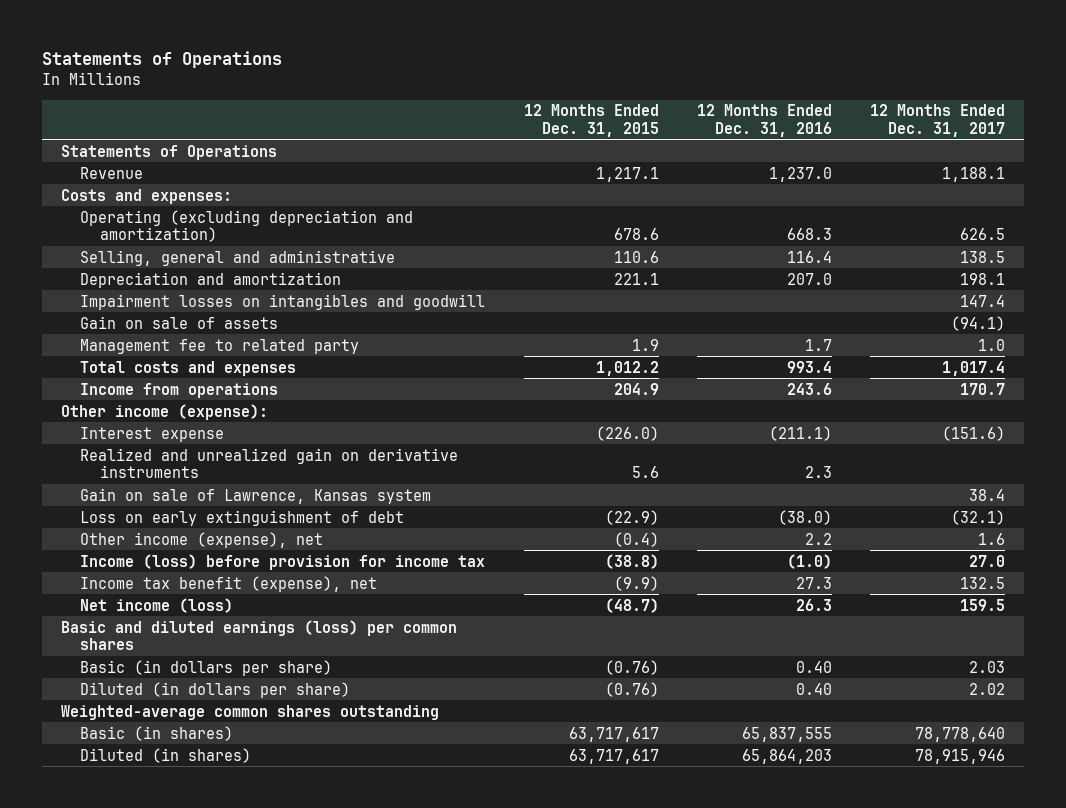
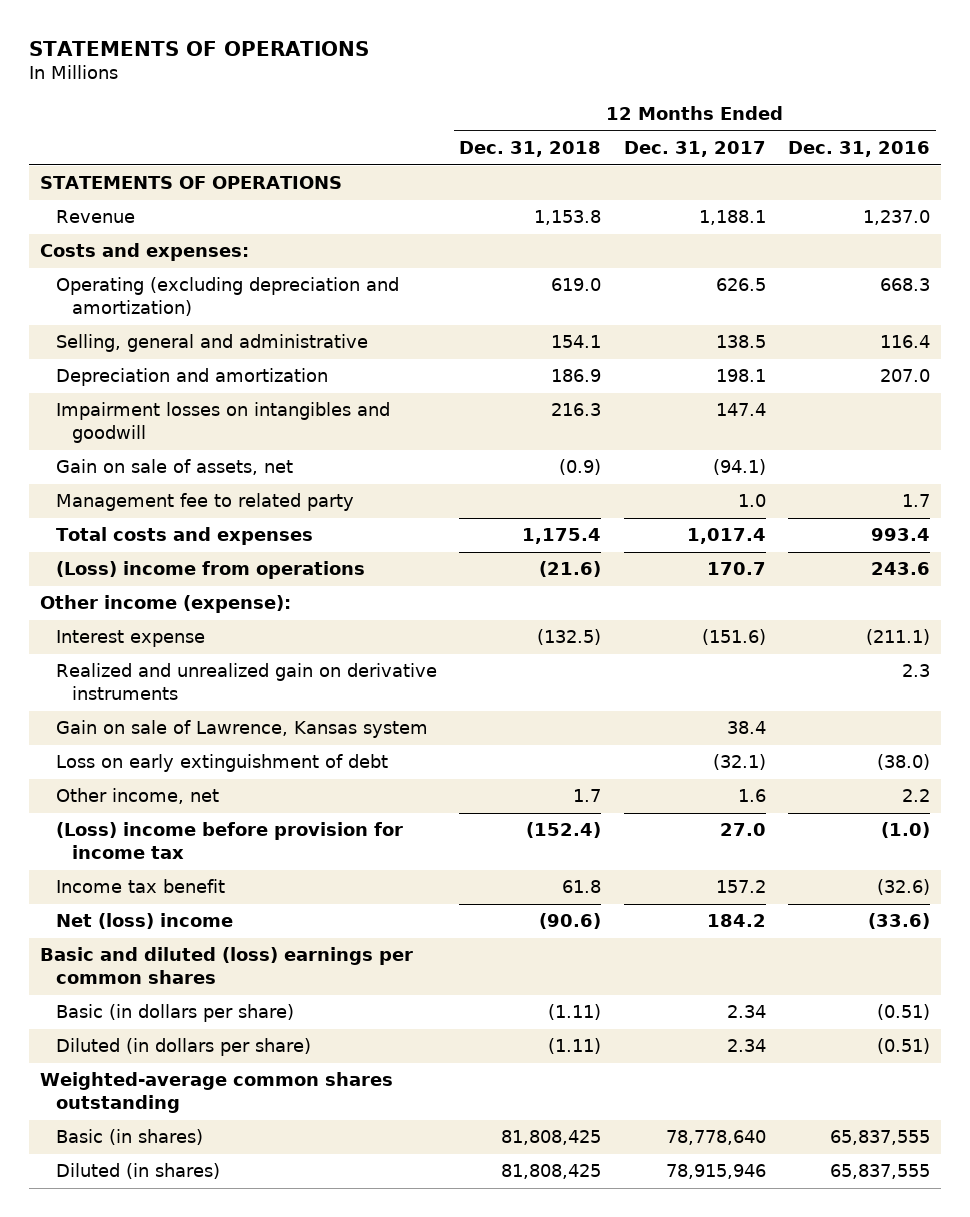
[41,50,282,68] Statements of Operations -> [28,40,369,56] STATEMENTS OF OPERATIONS
[523,104,659,137] 12 Months Ended Dec. 31, 2015 -> none
none -> [459,141,602,158] Dec. 31, 2018
[60,144,277,160] Statements of Operations -> [40,176,343,190] STATEMENTS OF OPERATIONS
[80,315,279,329] Gain on sale of assets -> [56,459,294,476] Gain on sale of assets, net
[80,382,279,398] Income from operations -> [56,561,366,580] (Loss) income from operations
[80,531,324,548] Other income (expense), net -> [56,788,220,805] Other income, net
[80,553,486,570] Income (loss) before provision for income tax -> [56,822,404,859] (Loss) income before provision for income tax
[80,575,378,592] Income tax benefit (expense), net -> [56,879,226,894] Income tax benefit
[795,576,832,589] 27.3 -> [877,879,931,896] (32.6)
[959,576,1005,589] 132.5 -> [715,880,766,894] 157.2
[80,597,234,613] Net income (loss) -> [56,913,234,930] Net (loss) income
[795,598,832,611] 26.3 -> [868,913,931,930] (33.6)
[959,598,1005,611] 159.5 -> [706,914,766,928] 184.2
[60,619,457,650] Basic and diluted earnings (loss) per common shares -> [40,947,414,984] Basic and diluted (loss) earnings per common shares
[795,660,832,673] 0.40 -> [877,1004,931,1021] (0.51)
[968,660,1005,673] 2.03 -> [726,1005,766,1019] 2.34
[795,682,832,695] 0.40 -> [877,1038,931,1055] (0.51)
[968,682,1005,695] 2.02 -> [726,1039,766,1053] 2.34
[741,748,832,764] 65,864,203 -> [830,1164,931,1180] 65,837,555

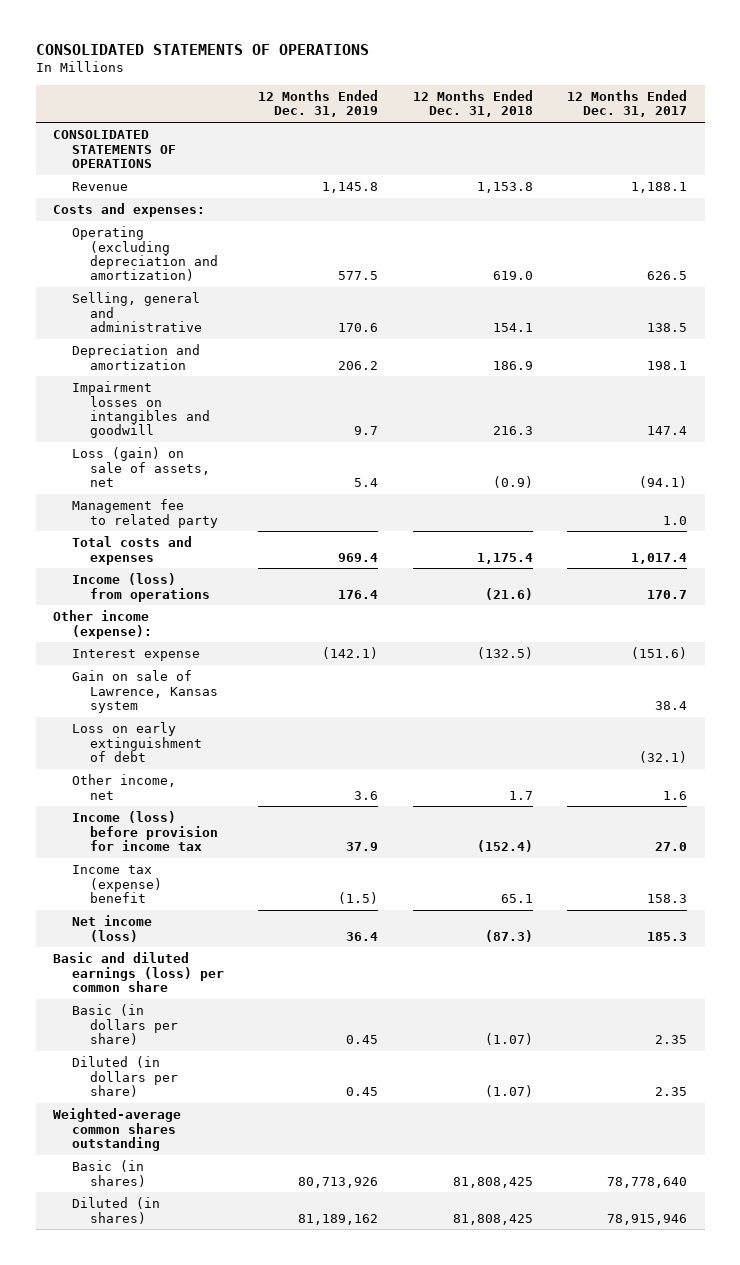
[28,40,369,56] STATEMENTS OF OPERATIONS -> [35,44,369,56] CONSOLIDATED STATEMENTS OF OPERATIONS
[788,141,931,158] Dec. 31, 2016 -> none
none -> [258,89,379,118] 12 Months Ended Dec. 31, 2019
[40,176,343,190] STATEMENTS OF OPERATIONS -> [53,130,176,169] CONSOLIDATED STATEMENTS OF OPERATIONS
[56,459,294,476] Gain on sale of assets, net -> [71,447,211,488] Loss (gain) on sale of assets, net
[56,561,366,580] (Loss) income from operations -> [71,573,211,602] Income (loss) from operations
[56,663,438,700] Realized and unrealized gain on derivative instruments -> none
[56,822,404,859] (Loss) income before provision for income tax -> [71,811,219,852] Income (loss) before provision for income tax
[56,879,226,894] Income tax benefit -> [71,865,163,904] Income tax (expense) benefit
[562,880,602,894] 61.8 -> [500,894,533,904] 65.1
[715,880,766,894] 157.2 -> [647,894,688,904] 158.3
[56,913,234,930] Net (loss) income -> [71,915,152,942] Net income (loss)
[539,913,602,930] (90.6) -> [484,929,533,942] (87.3)
[706,914,766,928] 184.2 -> [647,931,688,941] 185.3
[40,947,414,984] Basic and diluted (loss) earnings per common shares -> [53,952,224,993] Basic and diluted earnings (loss) per common share
[548,1004,602,1021] (1.11) -> [484,1033,533,1046] (1.07)
[726,1005,766,1019] 2.34 -> [655,1035,688,1045] 2.35
[548,1038,602,1055] (1.11) -> [484,1085,533,1098] (1.07)
[726,1039,766,1053] 2.34 -> [655,1087,688,1097] 2.35

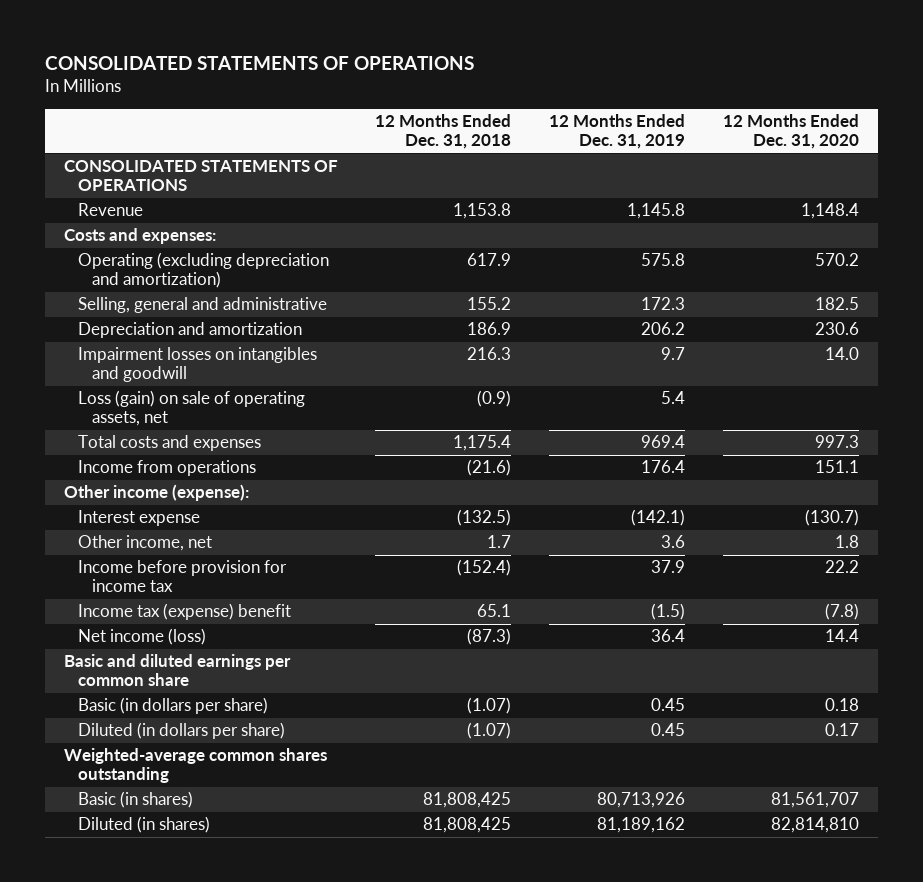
[567,89,688,118] 12 Months Ended Dec. 31, 2017 -> none
none -> [723,113,860,149] 12 Months Ended Dec. 31, 2020
[338,271,379,281] 577.5 -> [641,253,686,267] 575.8
[492,271,533,281] 619.0 -> [467,253,512,267] 617.9
[338,323,379,333] 170.6 -> [641,297,686,311] 172.3
[492,323,533,333] 154.1 -> [467,297,512,311] 155.2
[71,499,219,528] Management fee to related party -> none
[71,447,211,488] Loss (gain) on sale of assets, net -> [77,390,305,427] Loss (gain) on sale of operating assets, net
[71,573,211,602] Income (loss) from operations -> [77,460,256,477] Income from operations
[71,670,219,714] Gain on sale of Lawrence, Kansas system -> none
[71,722,203,763] Loss on early extinguishment of debt -> none
[71,811,219,852] Income (loss) before provision for income tax -> [77,560,287,593] Income before provision for income tax
[53,952,224,993] Basic and diluted earnings (loss) per common share -> [63,654,291,687] Basic and diluted earnings per common share

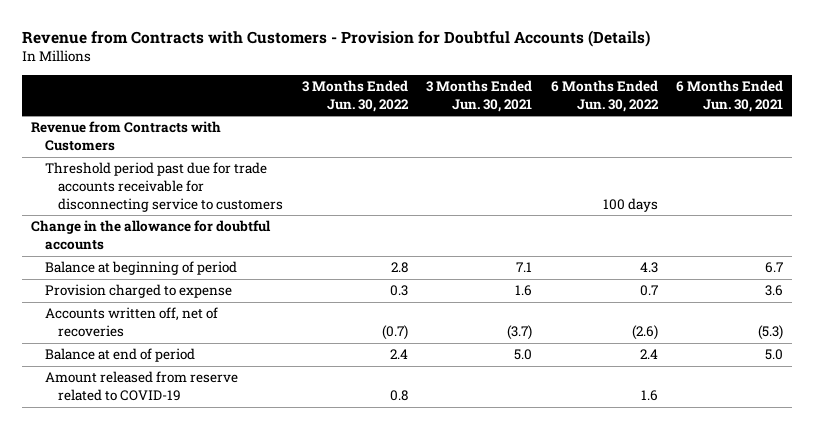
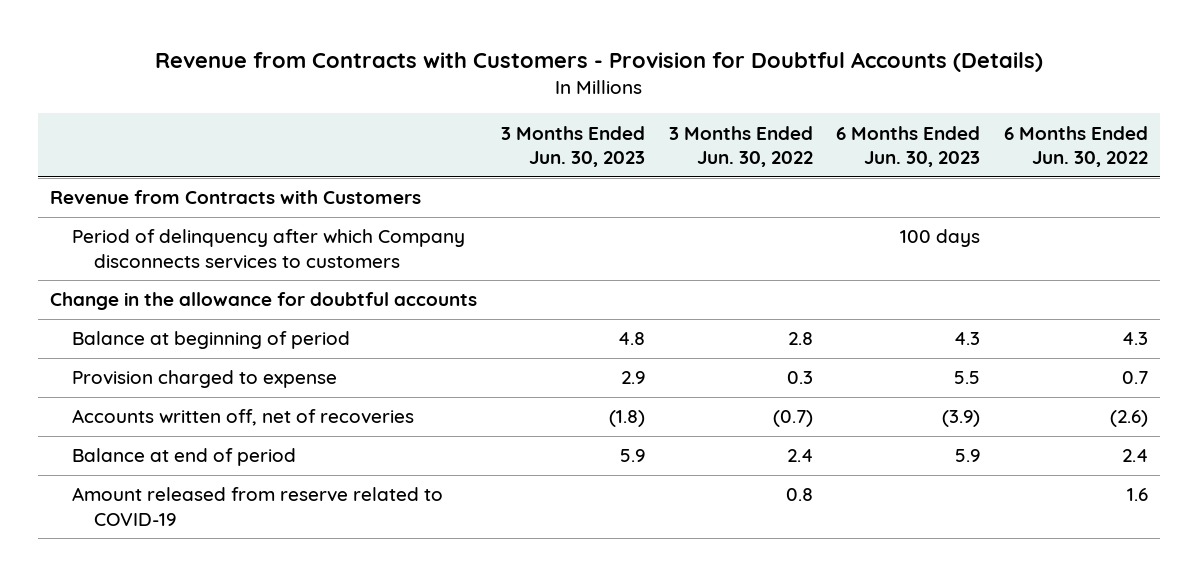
[426,80,533,112] 3 Months Ended Jun. 30, 2021 -> none
[676,80,784,112] 6 Months Ended Jun. 30, 2021 -> none
none -> [500,125,645,167] 3 Months Ended Jun. 30, 2023
none -> [836,125,981,167] 6 Months Ended Jun. 30, 2023
[44,162,284,212] Threshold period past due for trade accounts receivable for disconnecting service to customers -> none
none -> [72,229,466,269] Period of delinquency after which Company disconnects services to customers

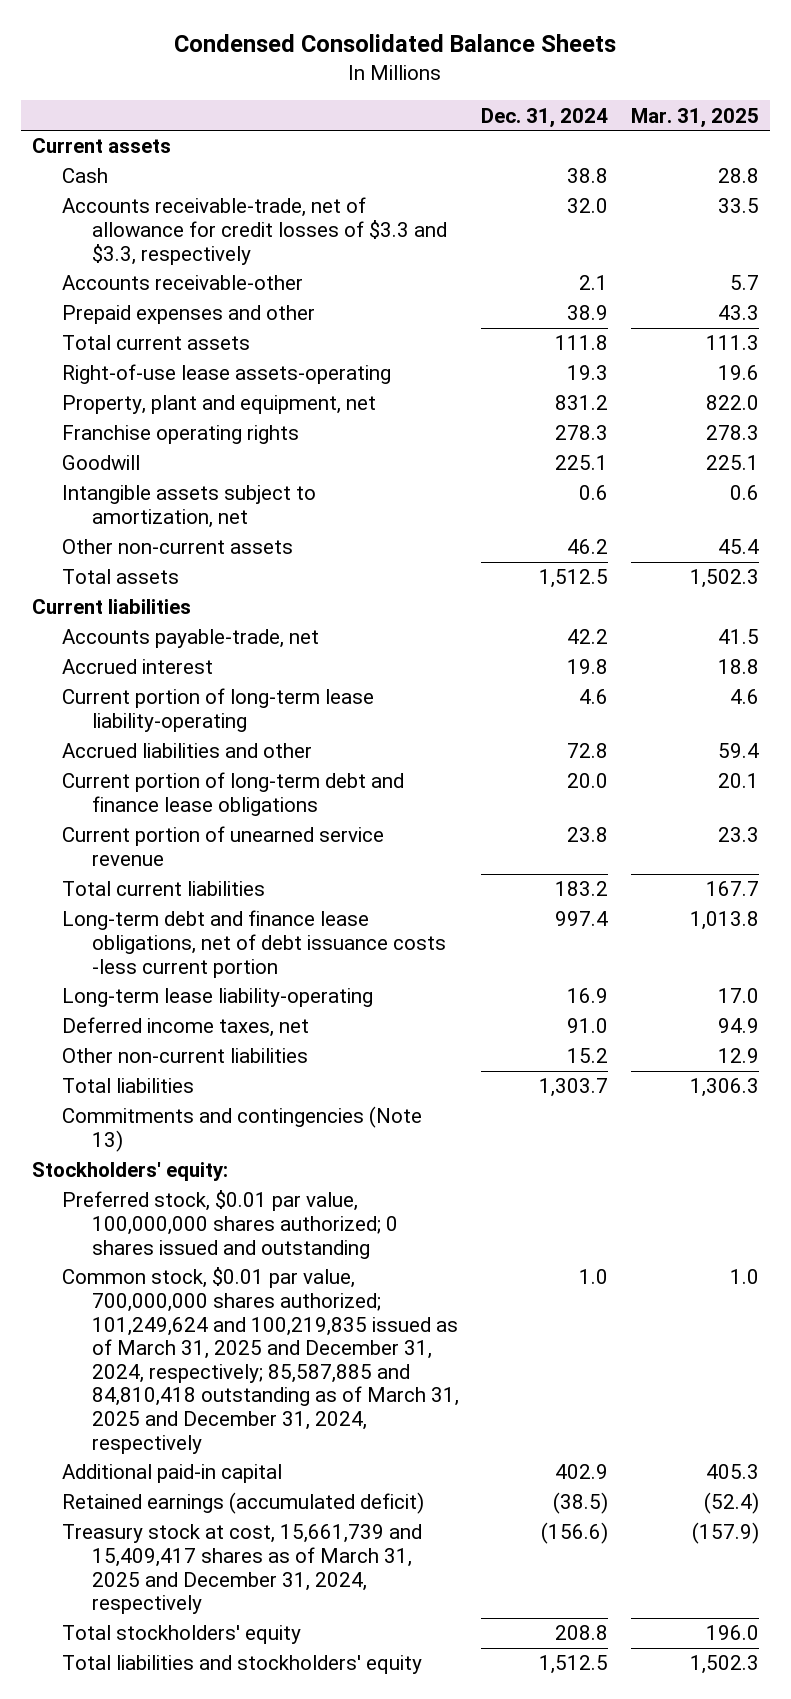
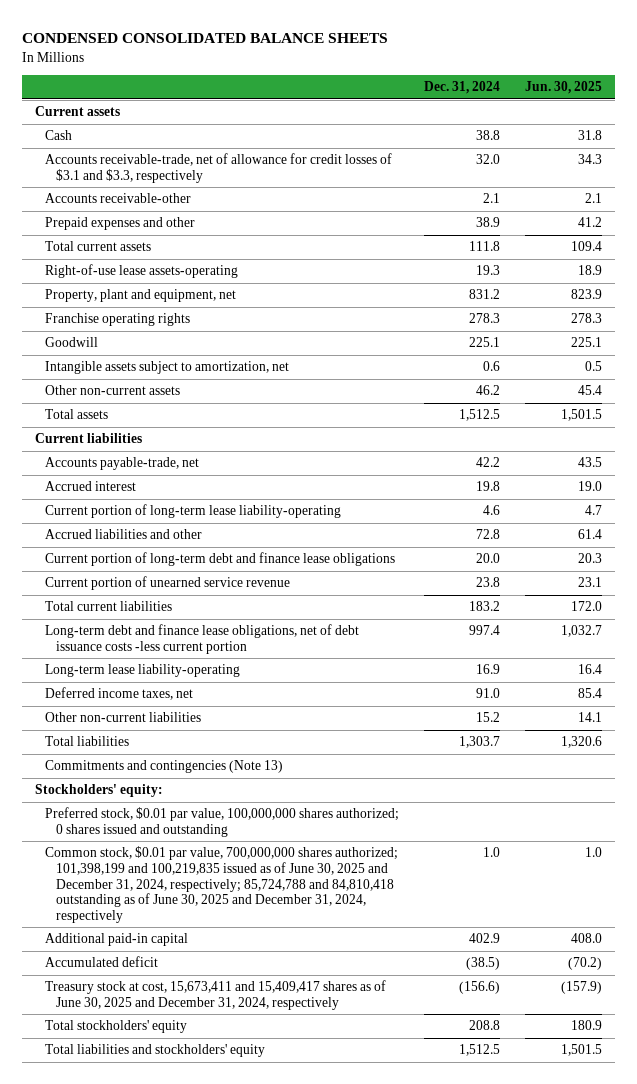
[174,34,617,53] Condensed Consolidated Balance Sheets -> [22,33,389,44] CONDENSED CONSOLIDATED BALANCE SHEETS
[630,107,759,128] Mar. 31, 2025 -> none
none -> [525,81,603,95] Jun. 30, 2025
[61,197,448,265] Accounts receivable-trade, net of allowance for credit losses of $3.3 and $3.3, respectively -> [45,153,393,183] Accounts receivable-trade, net of allowance for credit losses of $3.1 and $3.3, respectively
[61,1267,460,1454] Common stock, $0.01 par value, 700,000,000 shares authorized; 101,249,624 and 100,219,835 issued as of March 31, 2025 and December 31, 2024, respectively; 85,587,885 and 84,810,418 outstanding as of March 31, 2025 and December 31, 2024, respectively -> [45,846,399,923] Common stock, $0.01 par value, 700,000,000 shares authorized; 101,398,199 and 100,219,835 issued as of June 30, 2025 and December 31, 2024, respectively; 85,724,788 and 84,810,418 outstanding as of June 30, 2025 and December 31, 2024, respectively
[61,1492,424,1515] Retained earnings (accumulated deficit) -> [45,956,159,968] Accumulated deficit
[61,1524,422,1615] Treasury stock at cost, 15,661,739 and 15,409,417 shares as of March 31, 2025 and December 31, 2024, respectively -> [45,980,387,1010] Treasury stock at cost, 15,673,411 and 15,409,417 shares as of June 30, 2025 and December 31, 2024, respectively

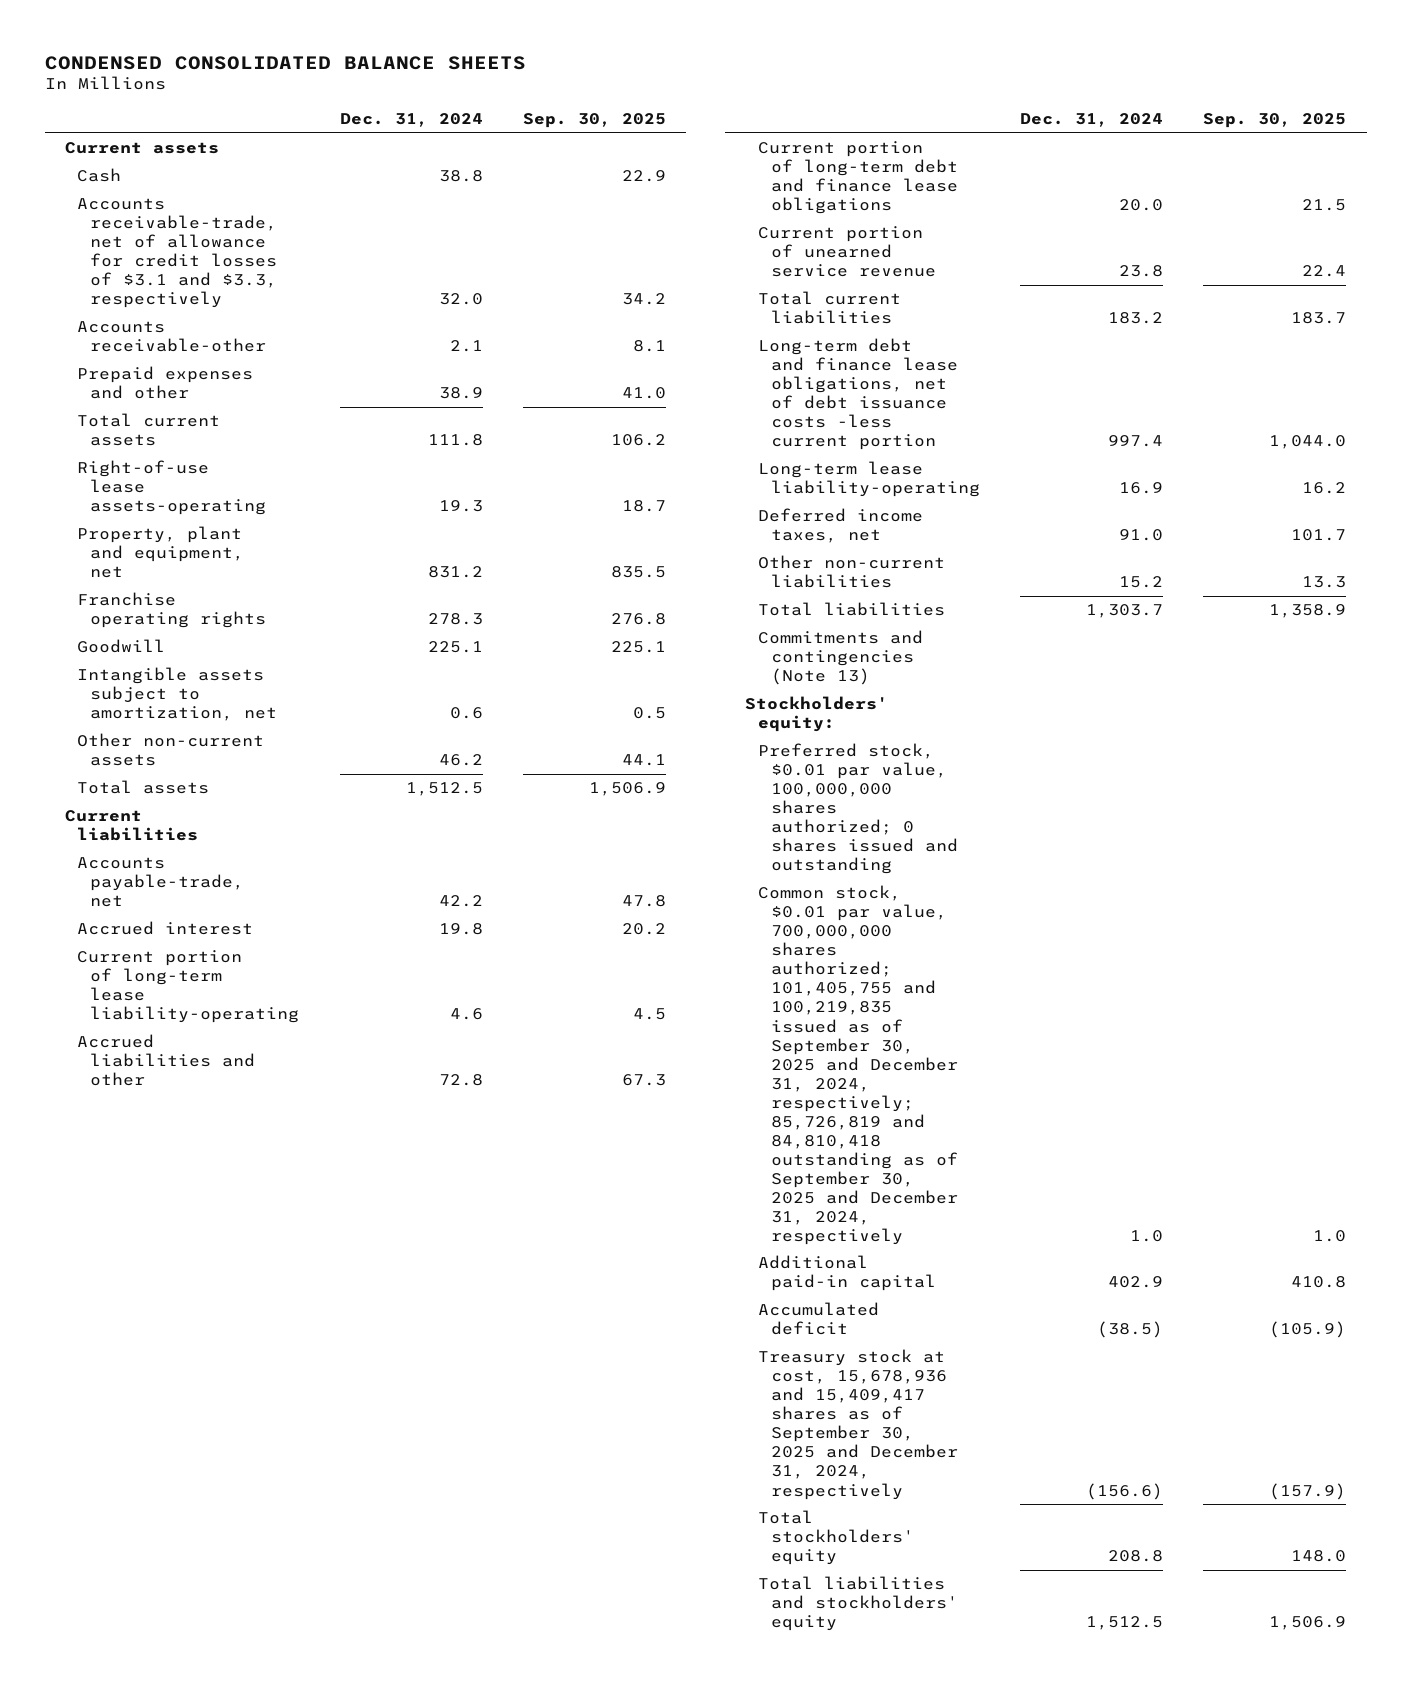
[525,81,603,95] Jun. 30, 2025 -> none
none -> [523,113,667,129] Sep. 30, 2025
[45,846,399,923] Common stock, $0.01 par value, 700,000,000 shares authorized; 101,398,199 and 100,219,835 issued as of June 30, 2025 and December 31, 2024, respectively; 85,724,788 and 84,810,418 outstanding as of June 30, 2025 and December 31, 2024, respectively -> [757,885,958,1245] Common stock, $0.01 par value, 700,000,000 shares authorized; 101,405,755 and 100,219,835 issued as of September 30, 2025 and December 31, 2024, respectively; 85,726,819 and 84,810,418 outstanding as of September 30, 2025 and December 31, 2024, respectively
[45,980,387,1010] Treasury stock at cost, 15,673,411 and 15,409,417 shares as of June 30, 2025 and December 31, 2024, respectively -> [757,1349,958,1500] Treasury stock at cost, 15,678,936 and 15,409,417 shares as of September 30, 2025 and December 31, 2024, respectively

